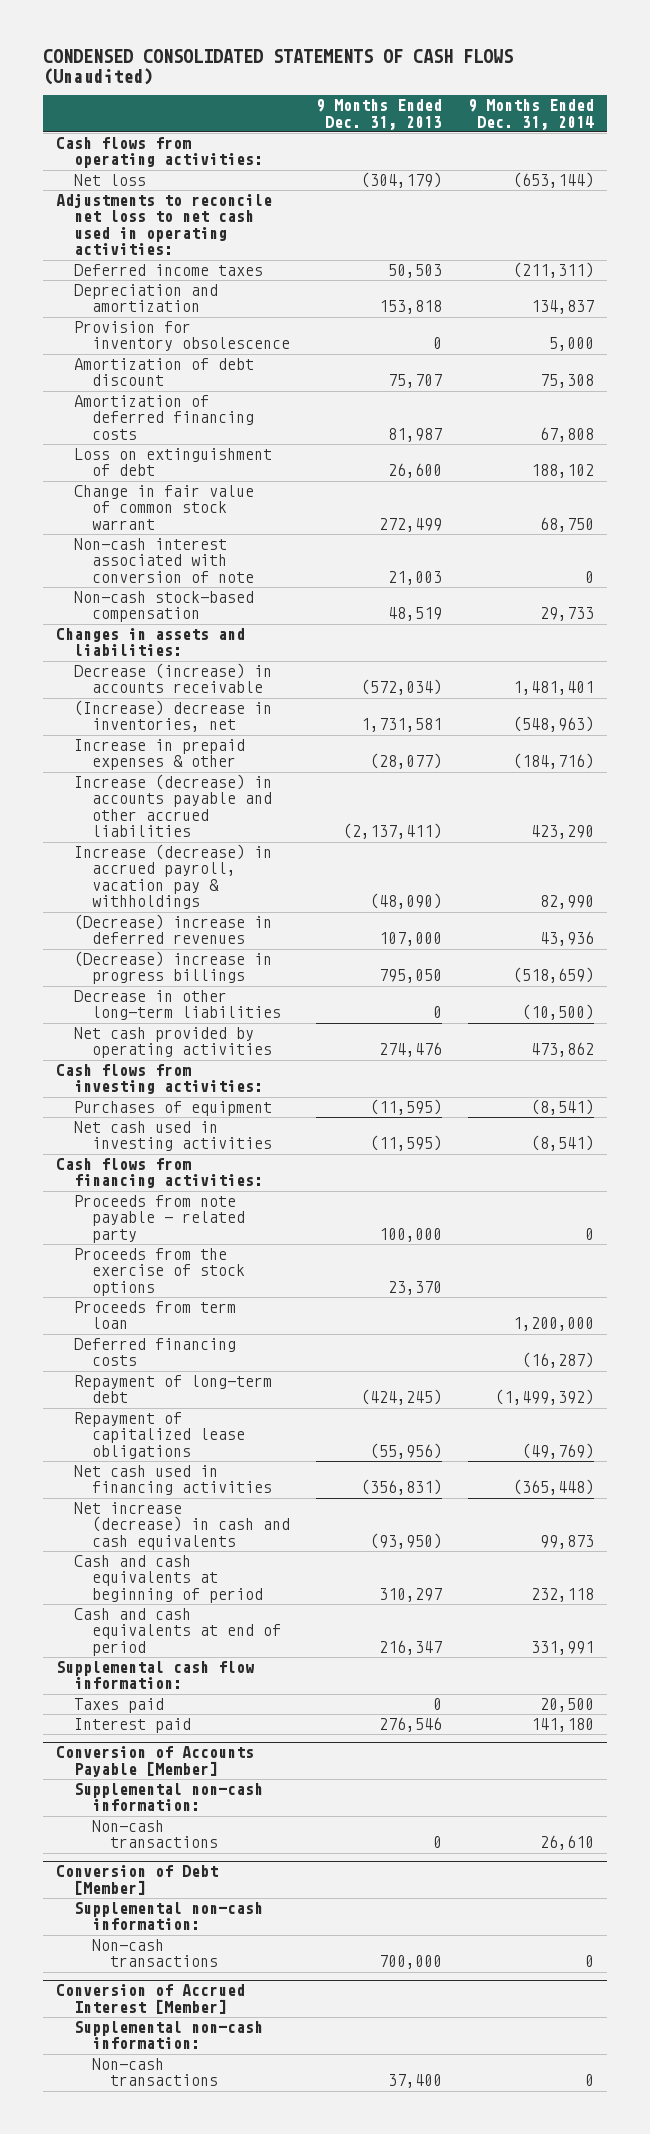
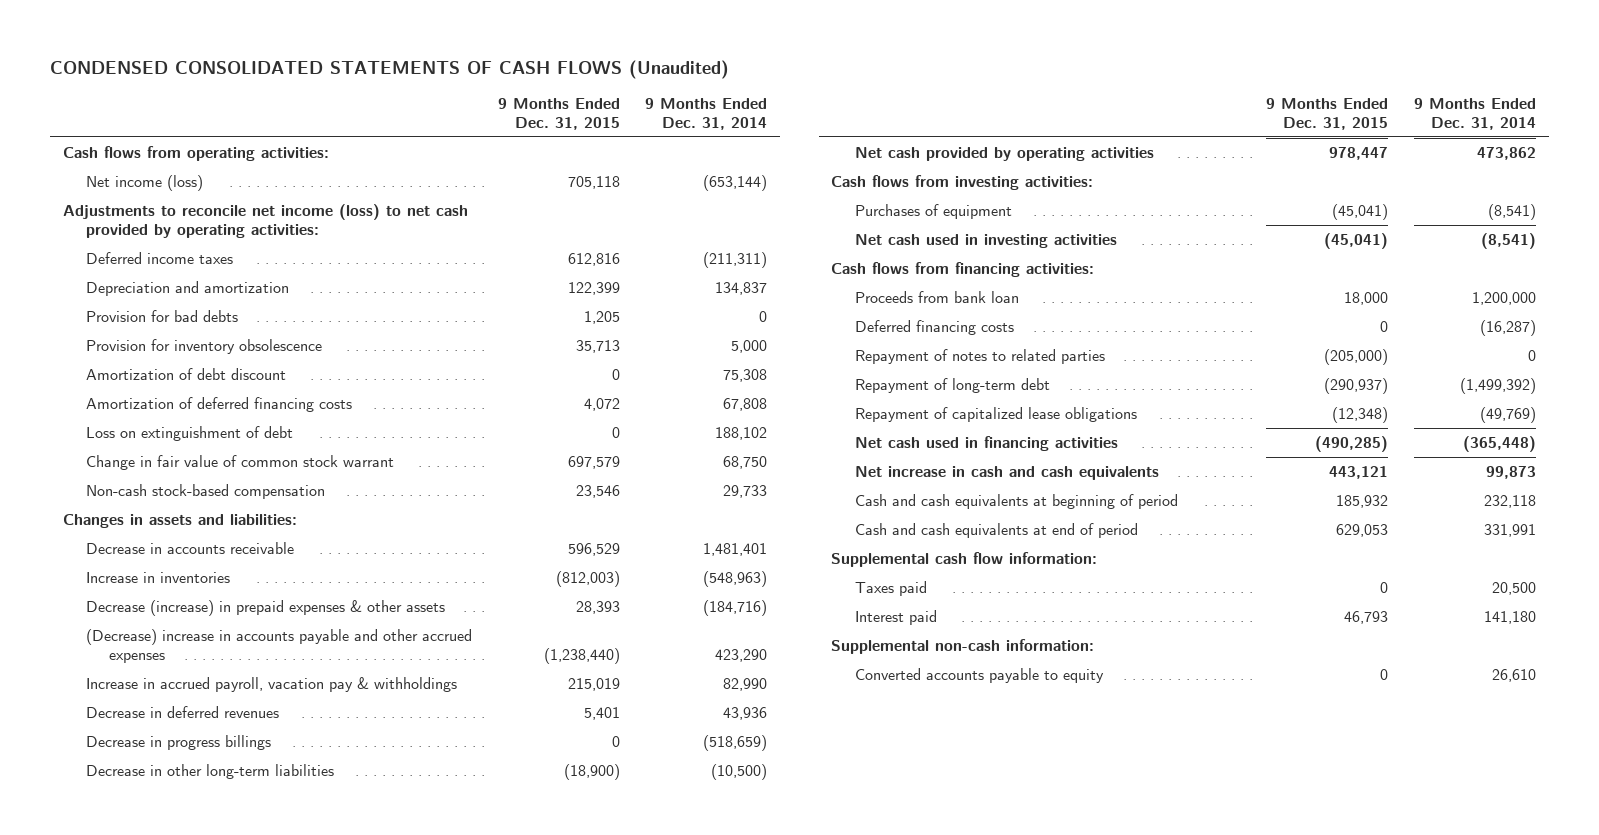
[316,99,443,130] 9 Months Ended Dec. 31, 2013 -> none
none -> [497,98,620,130] 9 Months Ended Dec. 31, 2015
[73,173,146,186] Net loss -> [86,174,204,191] Net income (loss)
[55,192,272,256] Adjustments to reconcile net loss to net cash used in operating activities: -> [62,203,468,238] Adjustments to reconcile net income (loss) to net cash provided by operating activities:
none -> [86,309,239,322] Provision for bad debts
[73,537,254,583] Non-cash interest associated with conversion of note -> none
[73,662,272,694] Decrease (increase) in accounts receivable -> [86,541,295,554] Decrease in accounts receivable
[73,699,272,733] (Increase) decrease in inventories, net -> [86,571,231,583] Increase in inventories
[73,738,245,771] Increase in prepaid expenses & other -> [86,599,446,616] Decrease (increase) in prepaid expenses & other assets
[73,773,272,838] Increase (decrease) in accounts payable and other accrued liabilities -> [86,628,473,663] (Decrease) increase in accounts payable and other accrued expenses
[73,843,272,910] Increase (decrease) in accrued payroll, vacation pay & withholdings -> [86,676,458,692] Increase in accrued payroll, vacation pay & withholdings
[73,913,272,945] (Decrease) increase in deferred revenues -> [86,705,280,718] Decrease in deferred revenues
[73,950,272,985] (Decrease) increase in progress billings -> [86,734,272,750] Decrease in progress billings
[73,1194,245,1243] Proceeds from note payable - related party -> none
[73,1247,245,1296] Proceeds from the exercise of stock options -> none
[73,1300,236,1330] Proceeds from term loan -> [854,290,1019,303] Proceeds from bank loan
none -> [854,348,1105,364] Repayment of notes to related parties
[73,1501,290,1550] Net increase (decrease) in cash and cash equivalents -> [854,465,1159,480] Net increase in cash and cash equivalents
[55,1746,254,1777] Conversion of Accounts Payable [Member] -> none
[55,1865,218,1895] Conversion of Debt [Member] -> none
[73,1901,263,1931] Supplemental non-cash information: -> none
[91,1938,219,1968] Non-cash transactions -> none
[55,1984,245,2014] Conversion of Accrued Interest [Member] -> none
[73,2020,263,2050] Supplemental non-cash information: -> none
[91,2057,219,2087] Non-cash transactions -> none
[91,1819,219,1849] Non-cash transactions -> [854,667,1104,683] Converted accounts payable to equity

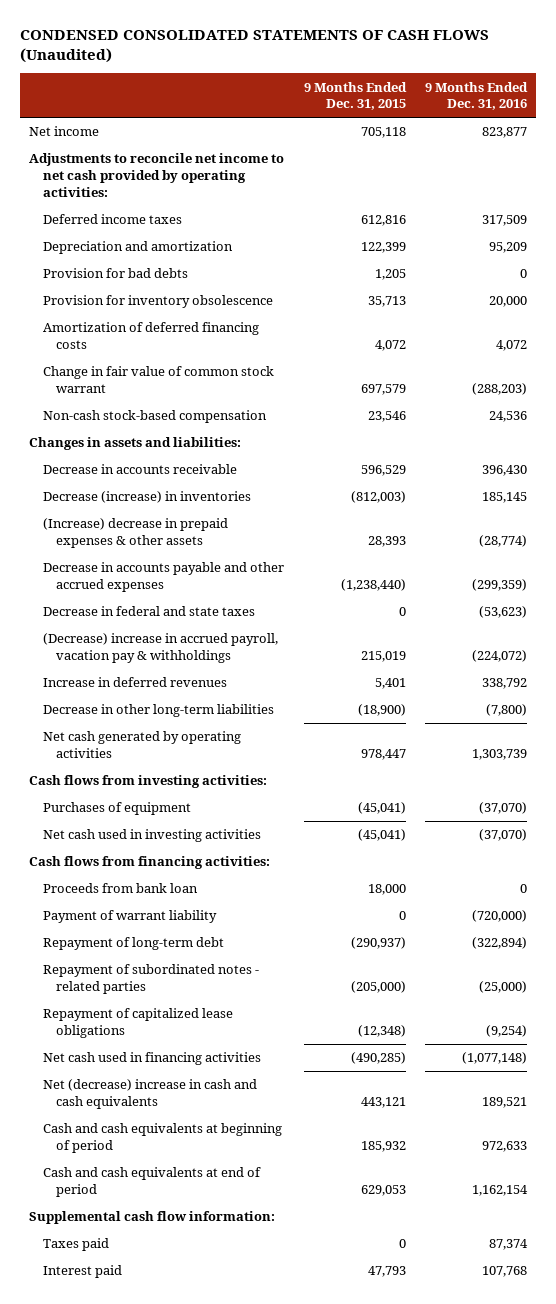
[645,98,768,130] 9 Months Ended Dec. 31, 2014 -> none
none -> [424,81,528,111] 9 Months Ended Dec. 31, 2016
[62,145,329,161] Cash flows from operating activities: -> none
[86,174,204,191] Net income (loss) -> [29,126,100,137] Net income
[62,203,468,238] Adjustments to reconcile net income (loss) to net cash provided by operating activities: -> [29,153,285,197] Adjustments to reconcile net income to net cash provided by operating activities:
[86,367,287,380] Amortization of debt discount -> none
[86,425,294,441] Loss on extinguishment of debt -> none
[86,734,272,750] Decrease in progress billings -> none
[86,571,231,583] Increase in inventories -> [42,491,251,504] Decrease (increase) in inventories
[86,599,446,616] Decrease (increase) in prepaid expenses & other assets -> [42,518,228,549] (Increase) decrease in prepaid expenses & other assets
[86,628,473,663] (Decrease) increase in accounts payable and other accrued expenses -> [42,562,284,593] Decrease in accounts payable and other accrued expenses
none -> [42,606,255,617] Decrease in federal and state taxes
[86,676,458,692] Increase in accrued payroll, vacation pay & withholdings -> [42,633,278,664] (Decrease) increase in accrued payroll, vacation pay & withholdings
[86,705,280,718] Decrease in deferred revenues -> [42,677,227,688] Increase in deferred revenues
[854,146,1154,161] Net cash provided by operating activities -> [42,731,241,759] Net cash generated by operating activities
[854,319,1014,335] Deferred financing costs -> none
[854,348,1105,364] Repayment of notes to related parties -> none
none -> [42,910,217,924] Payment of warrant liability
none -> [42,964,259,995] Repayment of subordinated notes - related parties
[854,465,1159,480] Net increase in cash and cash equivalents -> [42,1079,257,1110] Net (decrease) increase in cash and cash equivalents
[831,638,1095,654] Supplemental non-cash information: -> none
[854,667,1104,683] Converted accounts payable to equity -> none
[1344,610,1389,624] 46,793 -> [367,1266,406,1278] 47,793

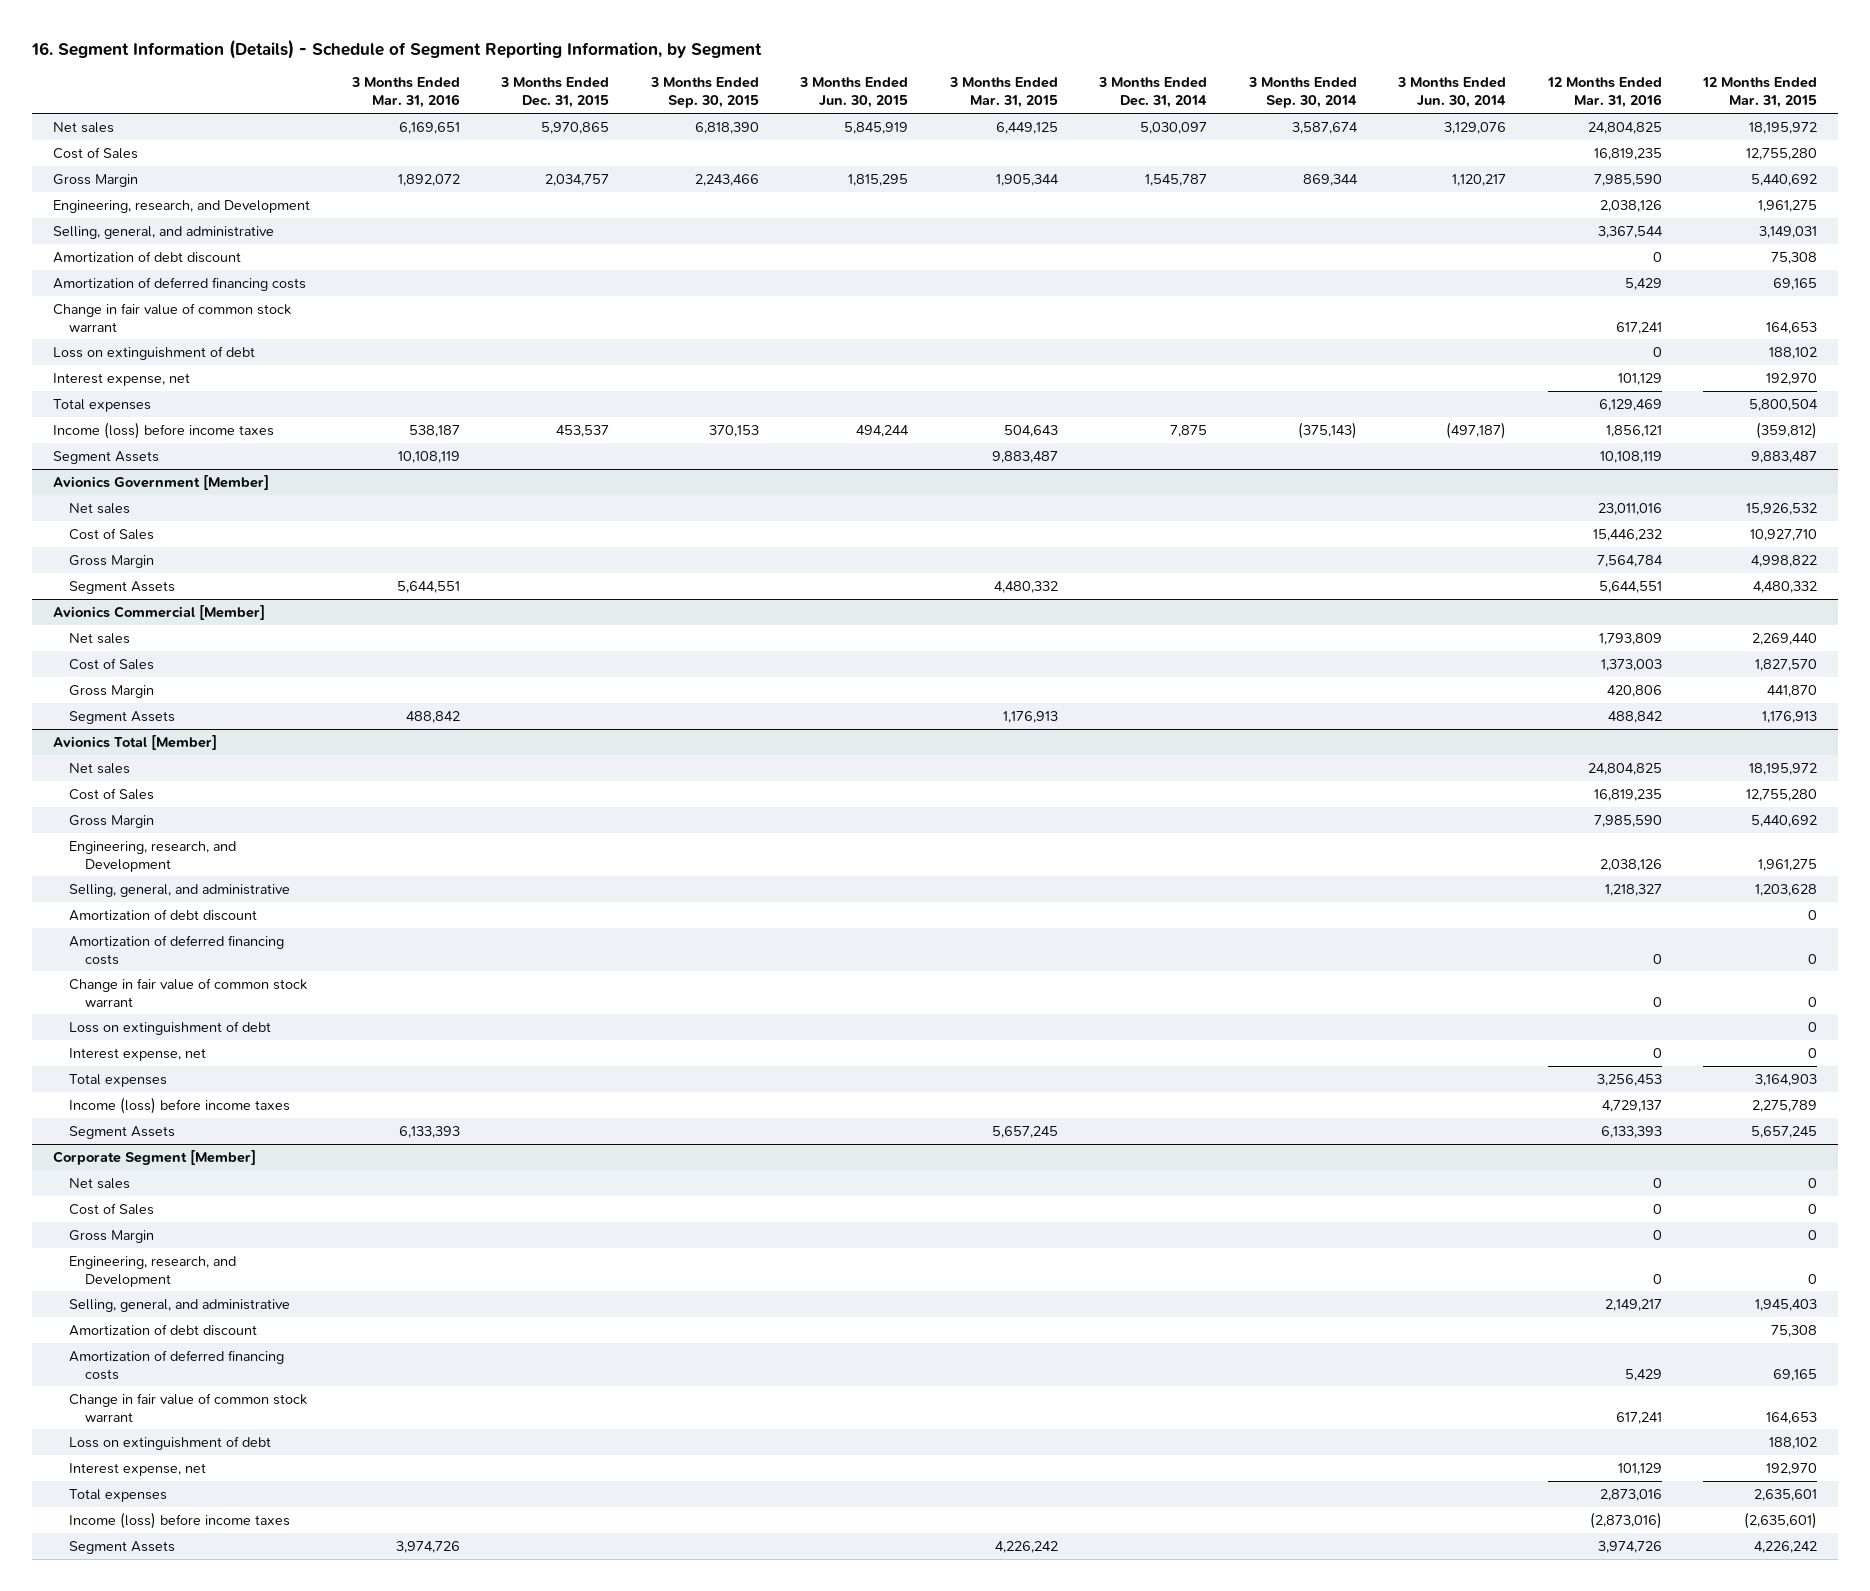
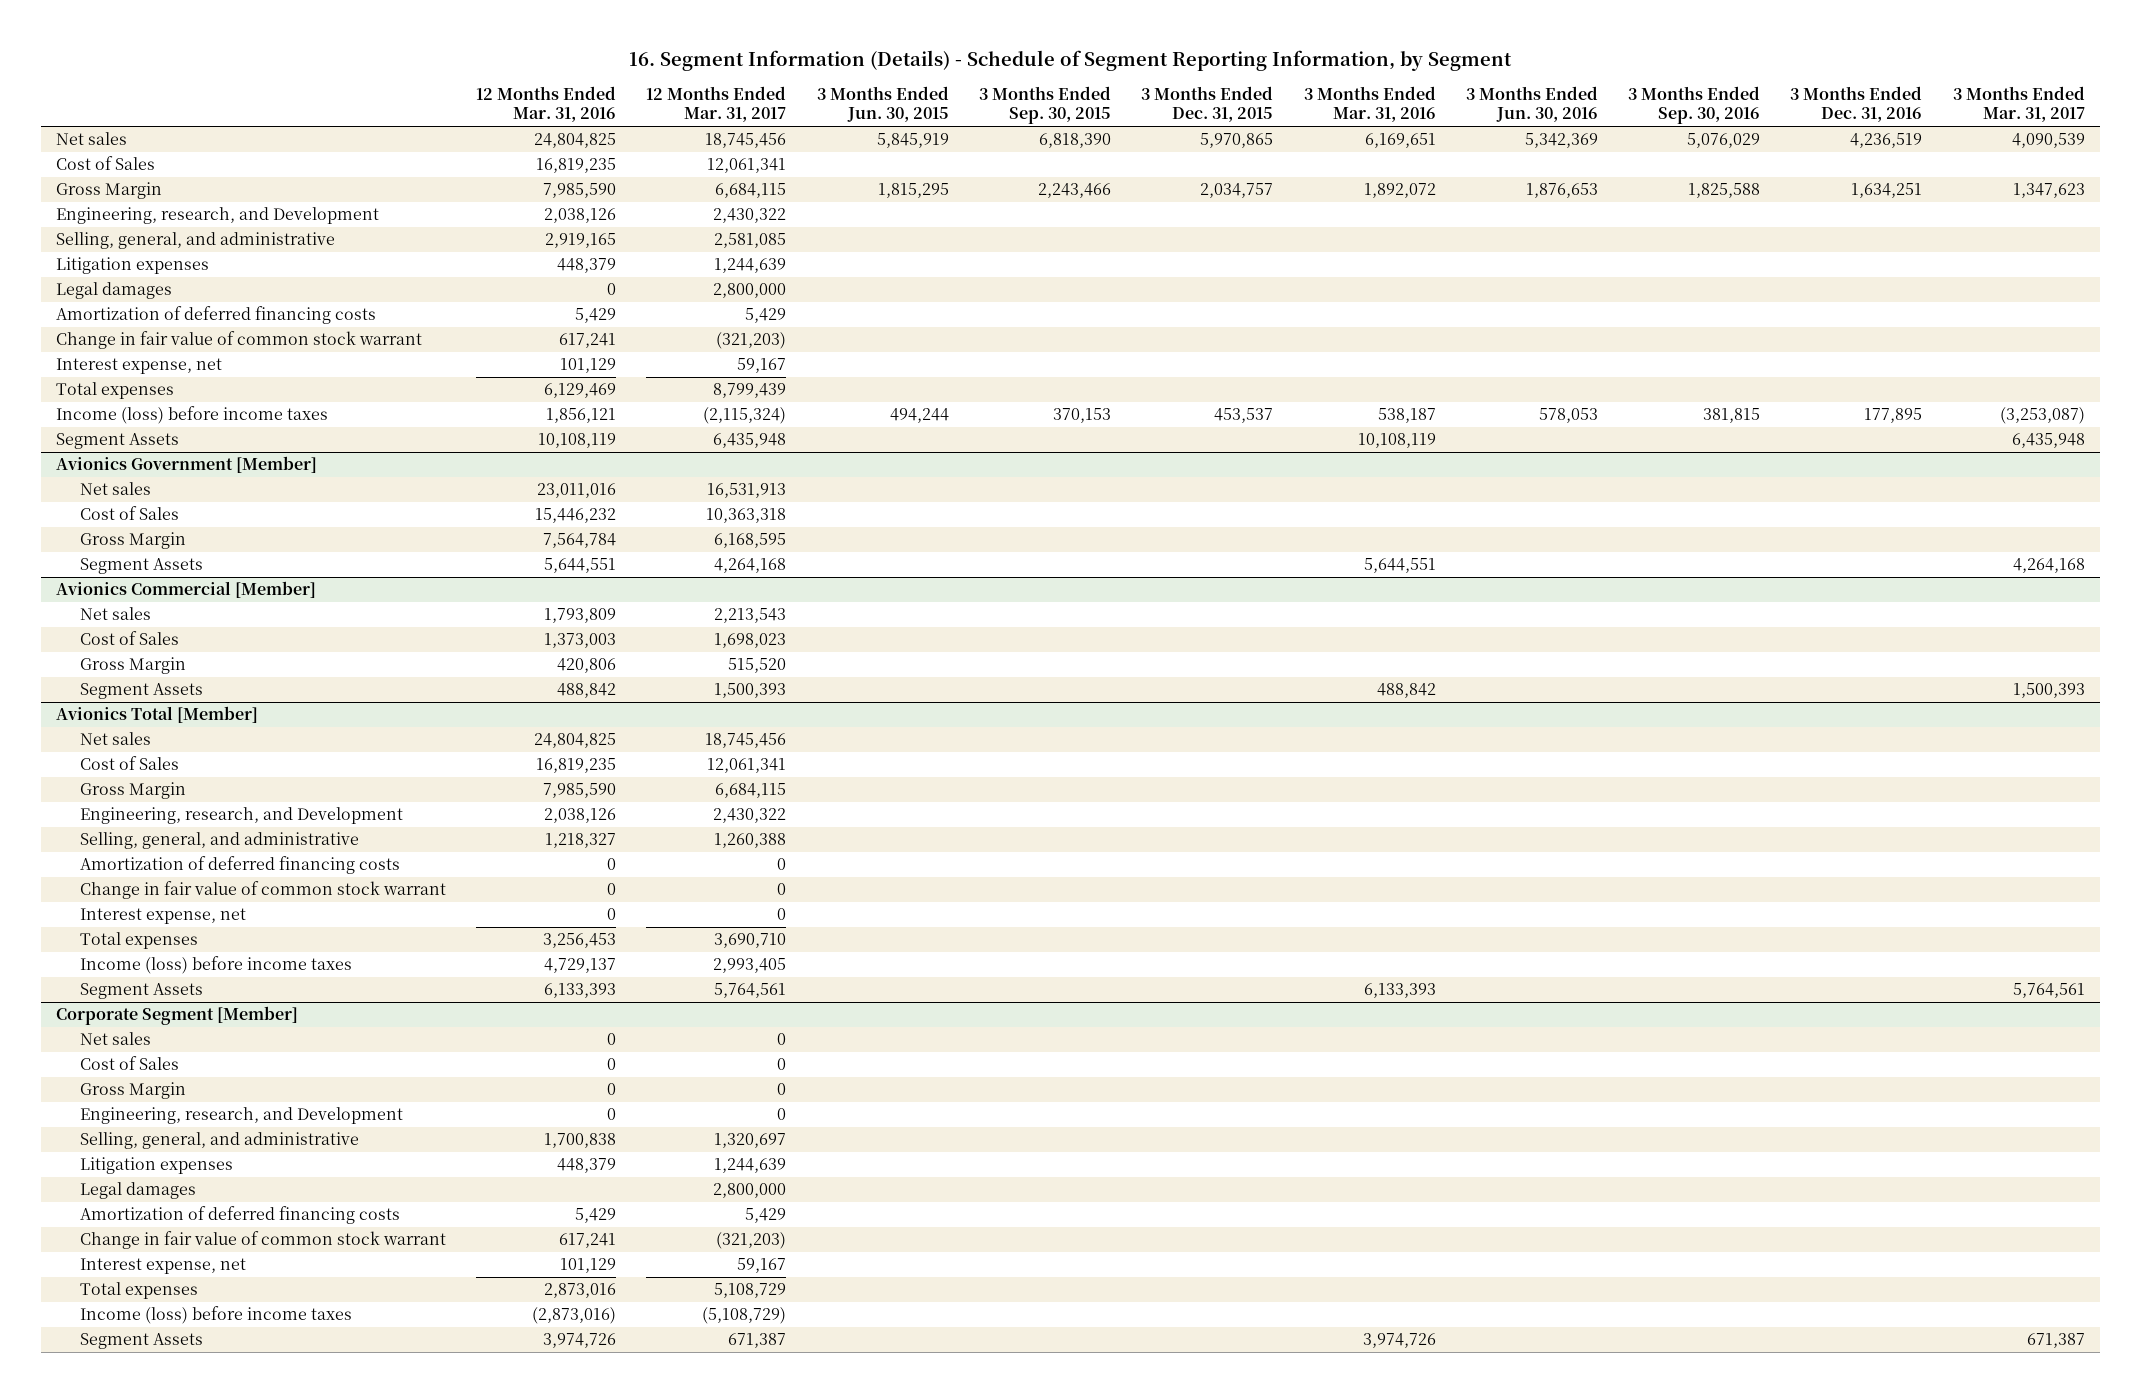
[948,77,1058,109] 3 Months Ended Mar. 31, 2015 -> none
[1098,77,1208,109] 3 Months Ended Dec. 31, 2014 -> none
[1247,77,1357,109] 3 Months Ended Sep. 30, 2014 -> none
[1397,77,1507,109] 3 Months Ended Jun. 30, 2014 -> none
[1702,77,1818,109] 12 Months Ended Mar. 31, 2015 -> none
none -> [646,85,787,123] 12 Months Ended Mar. 31, 2017
none -> [1465,85,1598,123] 3 Months Ended Jun. 30, 2016
none -> [1628,85,1761,125] 3 Months Ended Sep. 30, 2016
none -> [1790,85,1923,123] 3 Months Ended Dec. 31, 2016
none -> [1952,85,2085,123] 3 Months Ended Mar. 31, 2017
[53,250,242,263] Amortization of debt discount -> none
[1597,225,1663,238] 3,367,544 -> [545,233,617,249] 2,919,165
none -> [56,257,210,275] Litigation expenses
none -> [56,282,173,300] Legal damages
[53,345,256,360] Loss on extinguishment of debt -> none
[68,908,257,921] Amortization of debt discount -> none
[68,1020,271,1035] Loss on extinguishment of debt -> none
[68,1323,257,1336] Amortization of debt discount -> none
[1604,1298,1662,1311] 2,149,217 -> [544,1133,617,1149] 1,700,838
none -> [79,1157,233,1175] Litigation expenses
none -> [79,1182,196,1200] Legal damages
[68,1435,271,1450] Loss on extinguishment of debt -> none

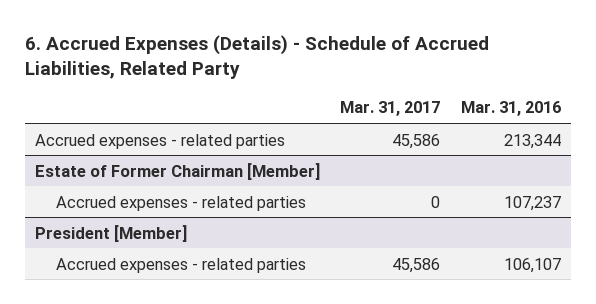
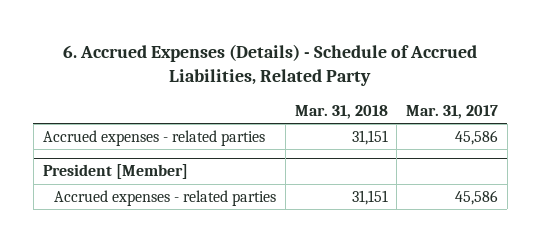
[460,101,561,117] Mar. 31, 2016 -> none
none -> [294,105,388,120] Mar. 31, 2018
[34,162,320,180] Estate of Former Chairman [Member] -> none
[56,195,307,211] Accrued expenses - related parties -> none

